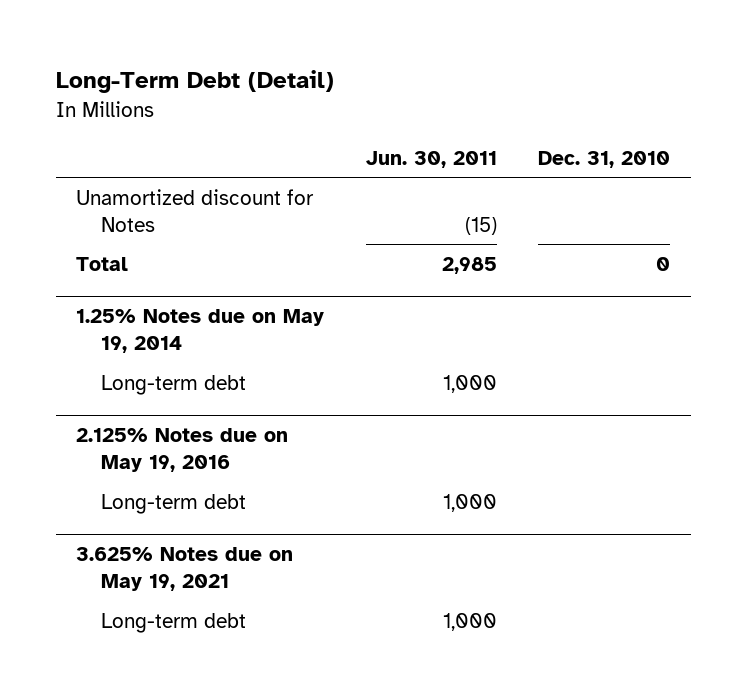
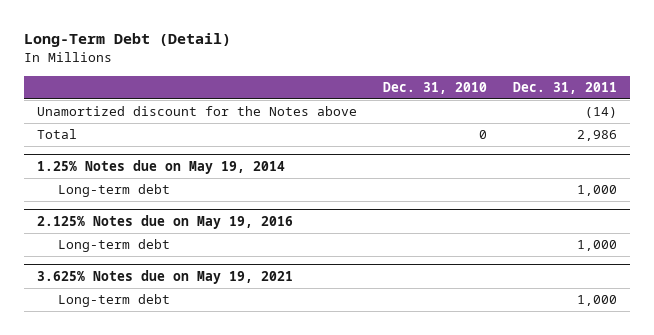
[365,150,497,168] Jun. 30, 2011 -> none
none -> [513,81,618,94] Dec. 31, 2011
[76,188,315,232] Unamortized discount for Notes -> [36,106,357,117] Unamortized discount for the Notes above

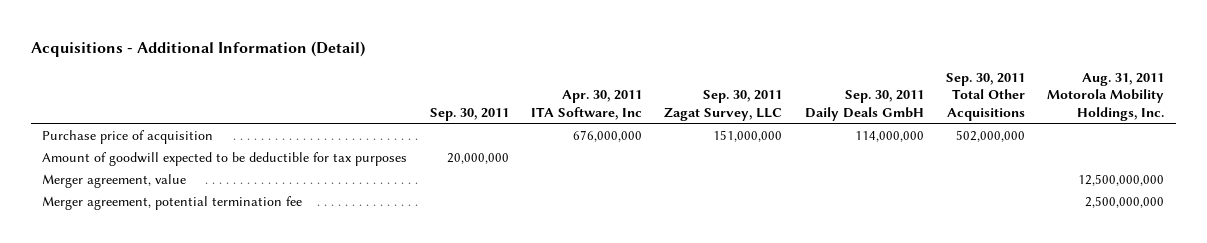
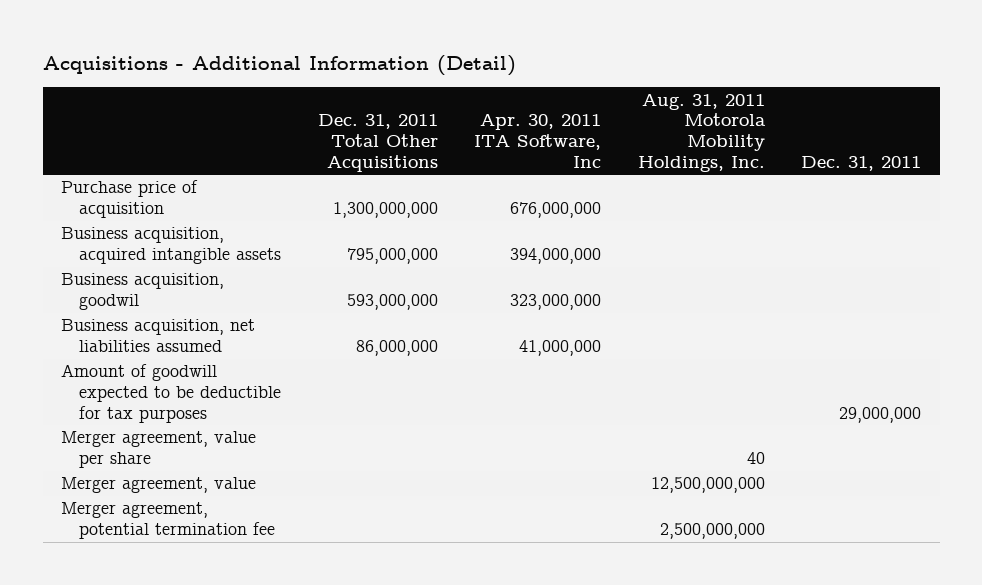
[429,107,509,121] Sep. 30, 2011 -> none
[664,90,783,121] Sep. 30, 2011 Zagat Survey, LLC -> none
[804,90,924,121] Sep. 30, 2011 Daily Deals GmbH -> none
[946,73,1026,121] Sep. 30, 2011 Total Other Acquisitions -> none
none -> [317,114,438,172] Dec. 31, 2011 Total Other Acquisitions
none -> [801,155,922,171] Dec. 31, 2011
none -> [61,227,281,265] Business acquisition, acquired intangible assets
none -> [61,273,225,311] Business acquisition, goodwil
none -> [61,319,256,353] Business acquisition, net liabilities assumed
none -> [61,431,257,469] Merger agreement, value per share

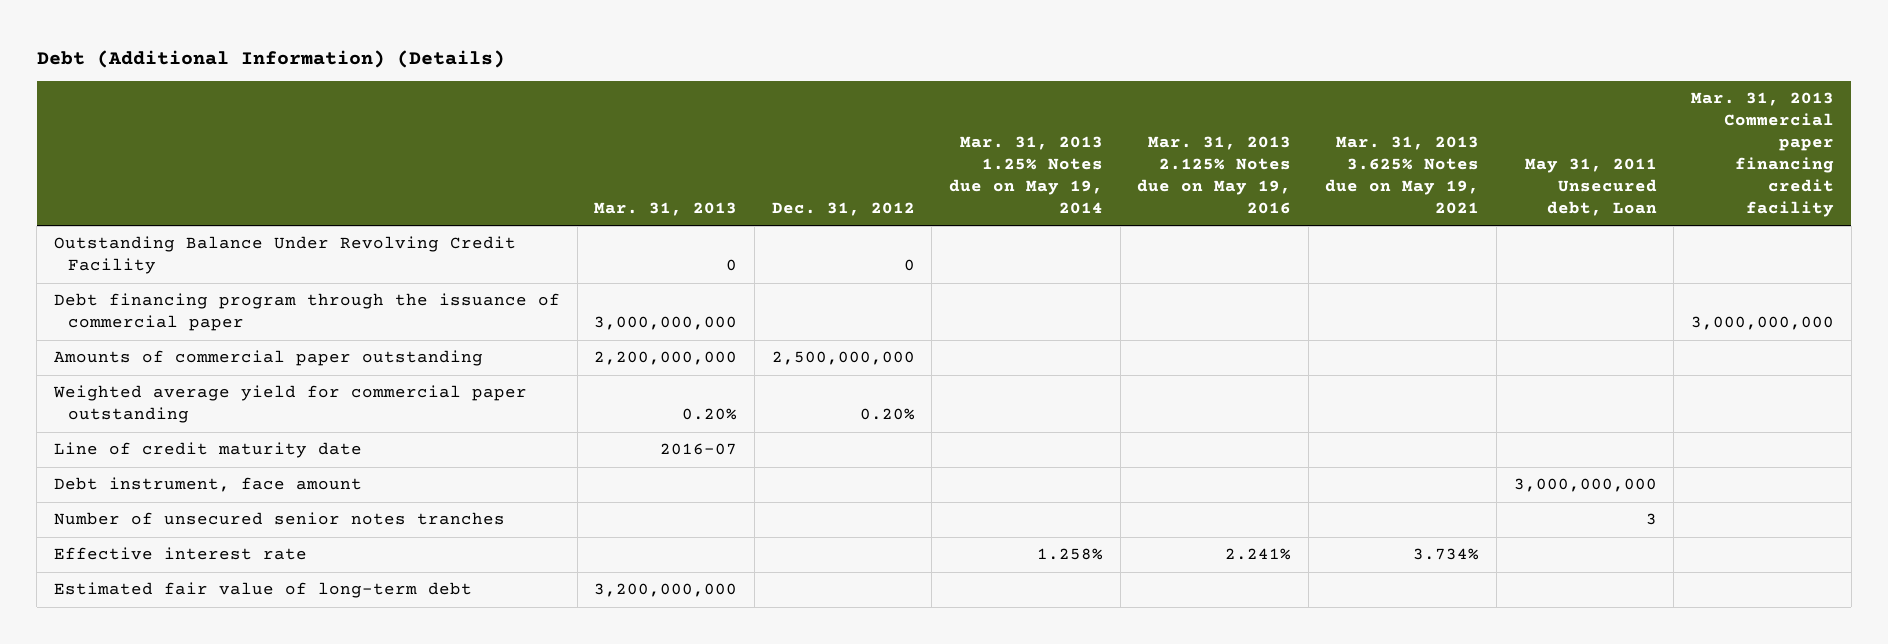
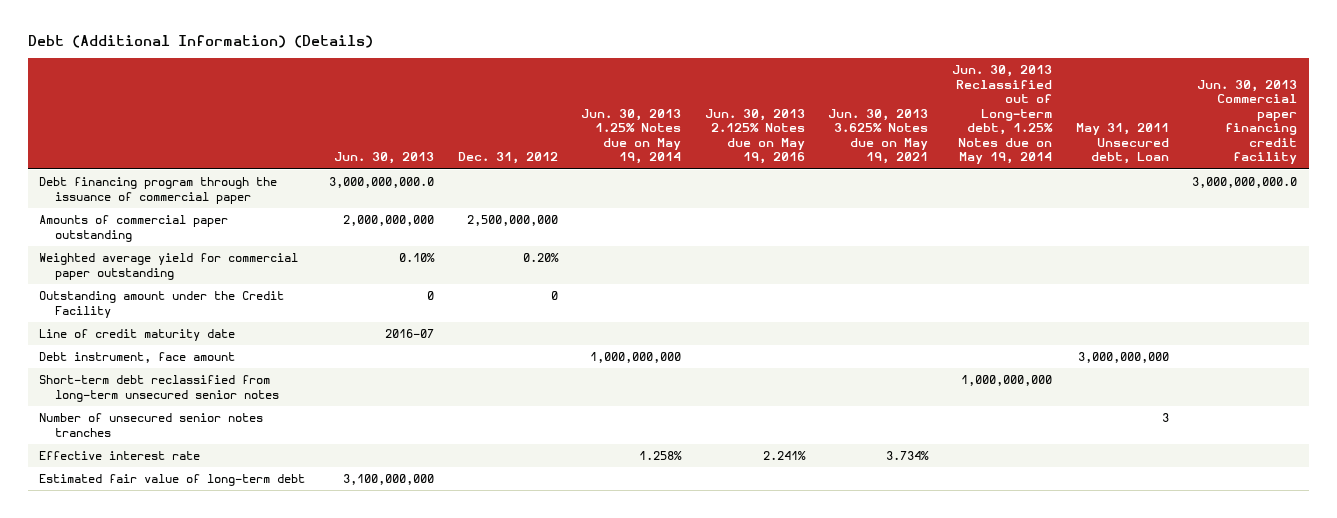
[594,201,738,216] Mar. 31, 2013 -> none
[948,136,1103,214] Mar. 31, 2013 1.25% Notes due on May 19, 2014 -> none
[1137,136,1292,214] Mar. 31, 2013 2.125% Notes due on May 19, 2016 -> none
[1325,136,1480,214] Mar. 31, 2013 3.625% Notes due on May 19, 2021 -> none
[1691,92,1835,217] Mar. 31, 2013 Commercial paper financing credit facility -> none
none -> [333,152,434,165] Jun. 30, 2013
none -> [581,108,682,165] Jun. 30, 2013 1.25% Notes due on May 19, 2014
none -> [704,108,805,165] Jun. 30, 2013 2.125% Notes due on May 19, 2016
none -> [828,108,929,165] Jun. 30, 2013 3.625% Notes due on May 19, 2021
none -> [951,64,1053,165] Jun. 30, 2013 Reclassified out of Long-term debt, 1.25% Notes due on May 19, 2014
none -> [1197,79,1298,165] Jun. 30, 2013 Commercial paper financing credit facility
[54,236,517,275] Outstanding Balance Under Revolving Credit Facility -> none
none -> [39,291,285,318] Outstanding amount under the Credit Facility
none -> [39,375,280,402] Short-term debt reclassified from long-term unsecured senior notes

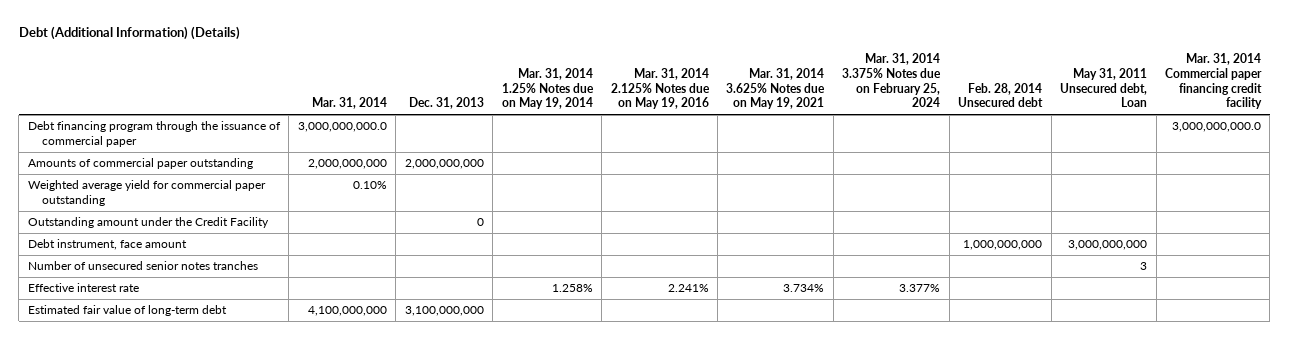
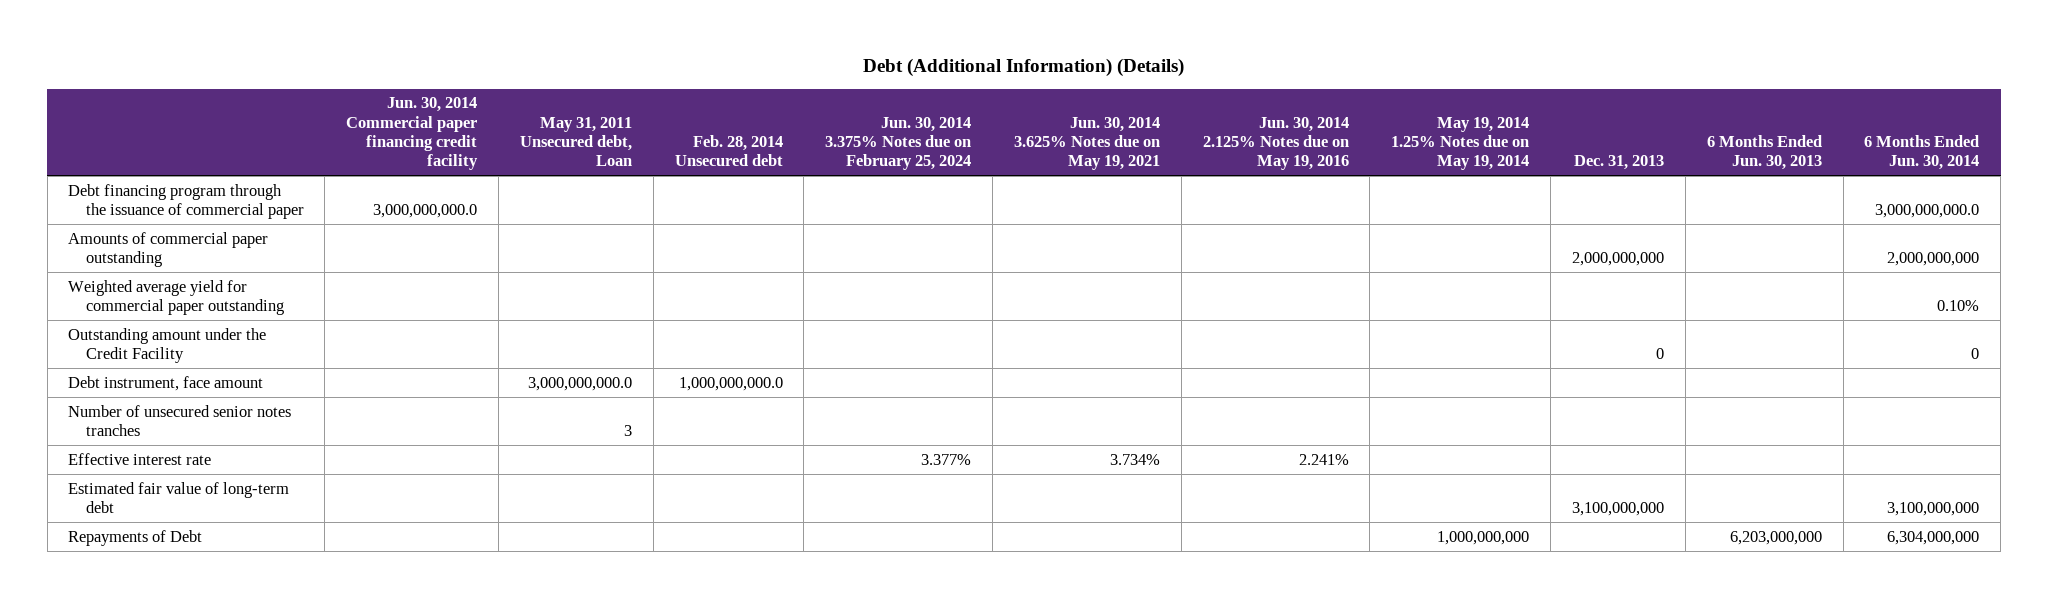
[311,97,387,110] Mar. 31, 2014 -> none
[501,67,594,110] Mar. 31, 2014 1.25% Notes due on May 19, 2014 -> none
[610,67,710,110] Mar. 31, 2014 2.125% Notes due on May 19, 2016 -> none
[726,67,826,110] Mar. 31, 2014 3.625% Notes due on May 19, 2021 -> none
[842,53,942,108] Mar. 31, 2014 3.375% Notes due on February 25, 2024 -> none
[1165,53,1263,110] Mar. 31, 2014 Commercial paper financing credit facility -> none
none -> [346,97,479,171] Jun. 30, 2014 Commercial paper financing credit facility
none -> [825,116,972,171] Jun. 30, 2014 3.375% Notes due on February 25, 2024
none -> [1013,116,1160,171] Jun. 30, 2014 3.625% Notes due on May 19, 2021
none -> [1202,116,1349,171] Jun. 30, 2014 2.125% Notes due on May 19, 2016
none -> [1391,116,1530,171] May 19, 2014 1.25% Notes due on May 19, 2014
none -> [1706,135,1822,171] 6 Months Ended Jun. 30, 2013
none -> [1864,135,1980,171] 6 Months Ended Jun. 30, 2014
[963,240,1043,251] 1,000,000,000 -> [678,376,783,391] 1,000,000,000.0
[1068,240,1148,251] 3,000,000,000 -> [527,376,632,391] 3,000,000,000.0
none -> [68,529,203,546] Repayments of Debt

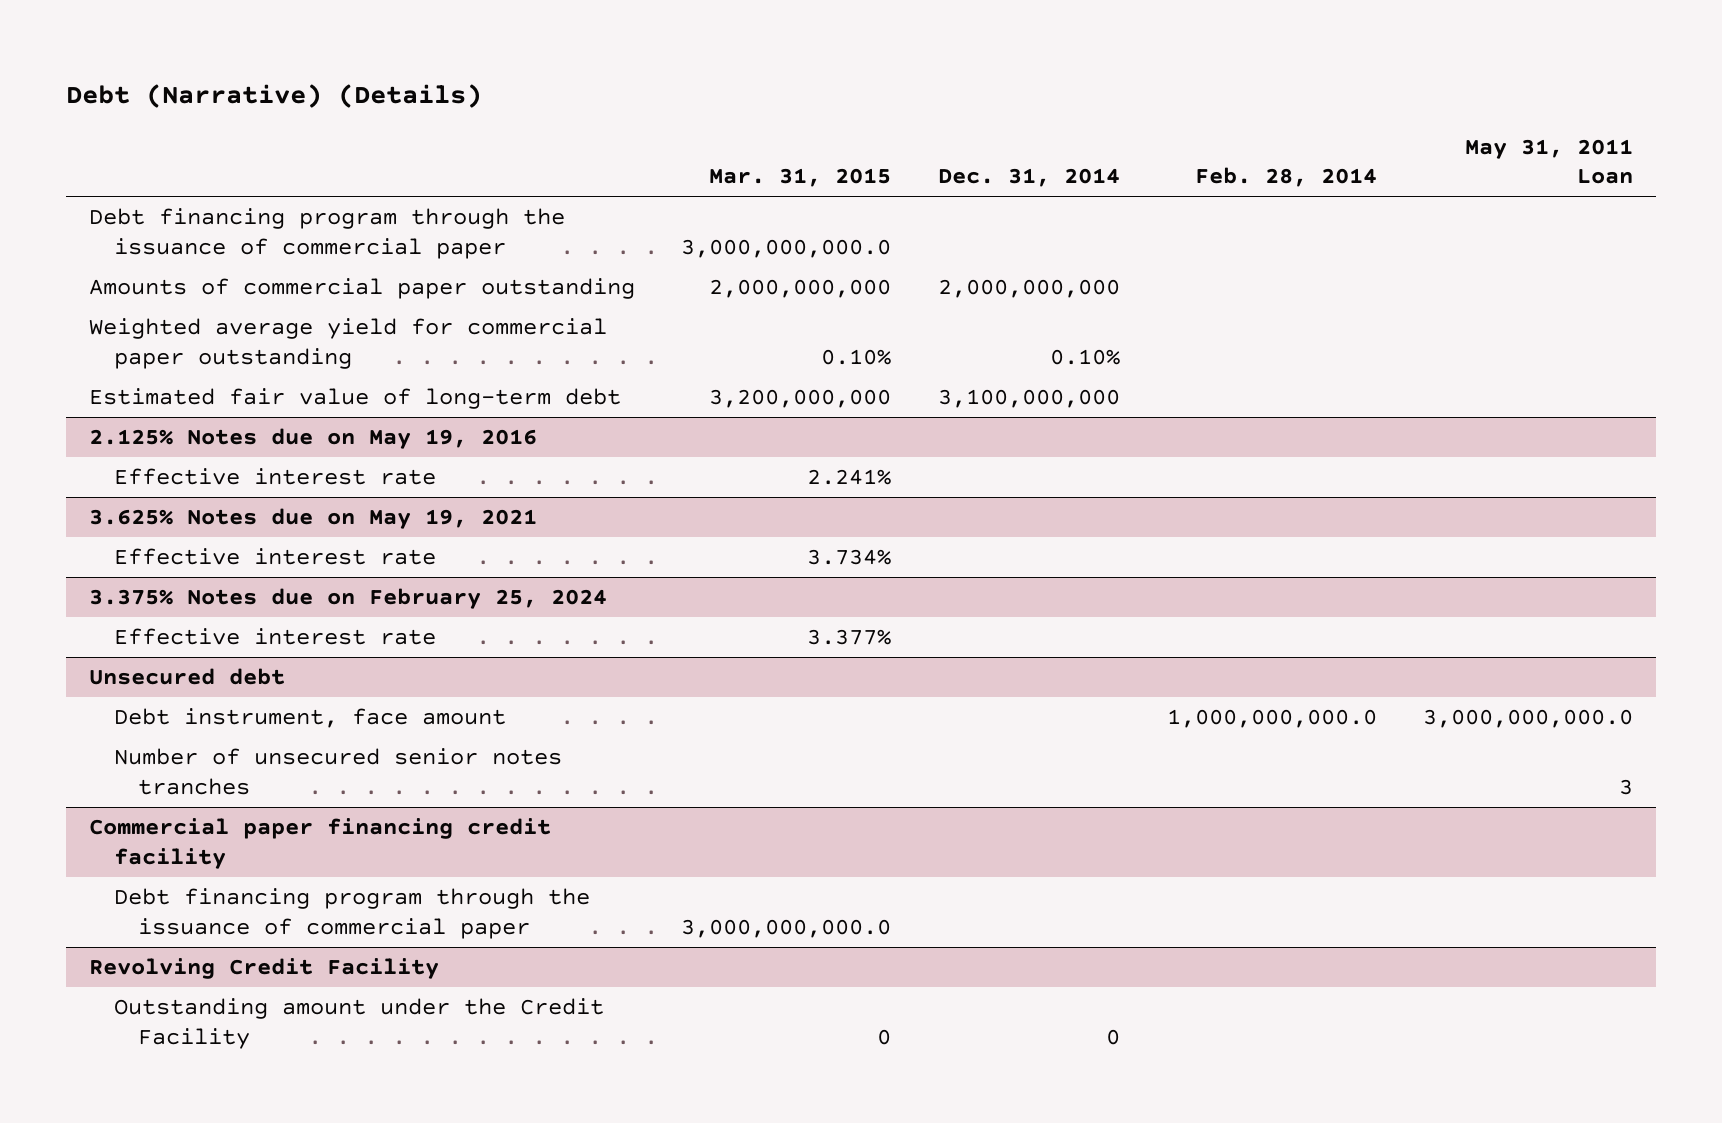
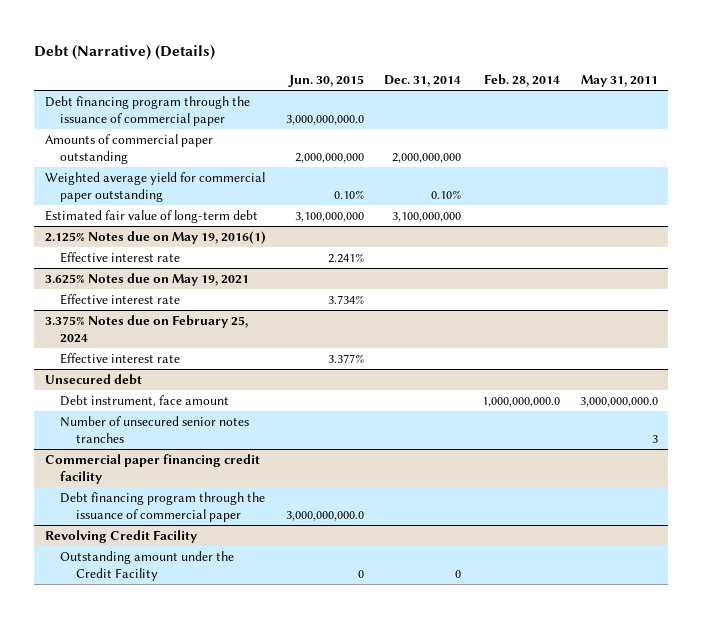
[709,168,892,188] Mar. 31, 2015 -> none
[1465,138,1634,185] May 31, 2011 Loan -> none
none -> [287,75,364,88] Jun. 30, 2015
none -> [581,75,659,88] May 31, 2011
[88,428,537,450] 2.125% Notes due on May 19, 2016 -> [44,230,266,244] 2.125% Notes due on May 19, 2016(1)

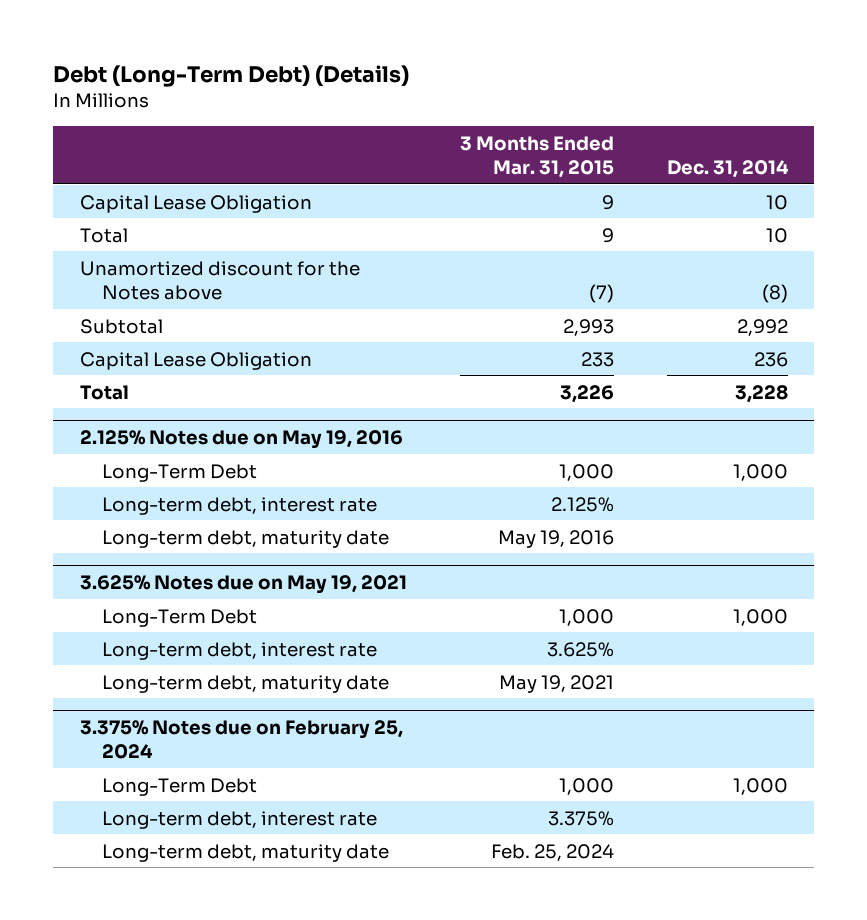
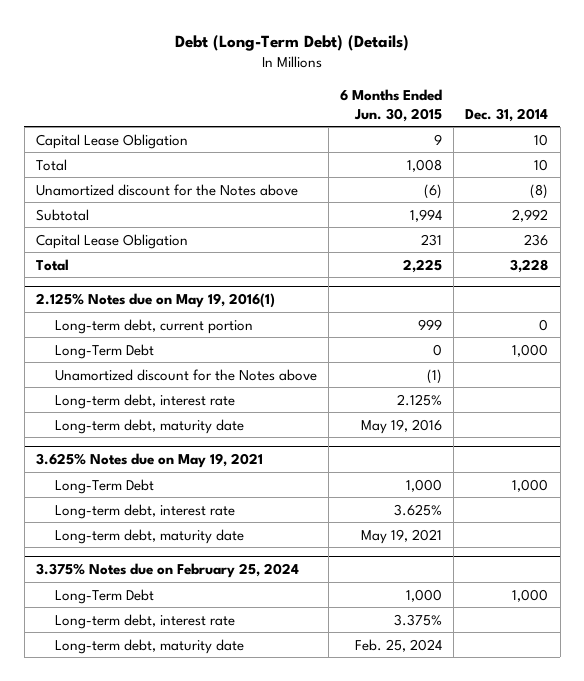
[459,135,614,179] 3 Months Ended Mar. 31, 2015 -> none
none -> [340,88,443,122] 6 Months Ended Jun. 30, 2015
[79,429,403,449] 2.125% Notes due on May 19, 2016 -> [35,293,275,309] 2.125% Notes due on May 19, 2016(1)
none -> [54,318,253,334] Long-term debt, current portion
none -> [54,368,317,381] Unamortized discount for the Notes above

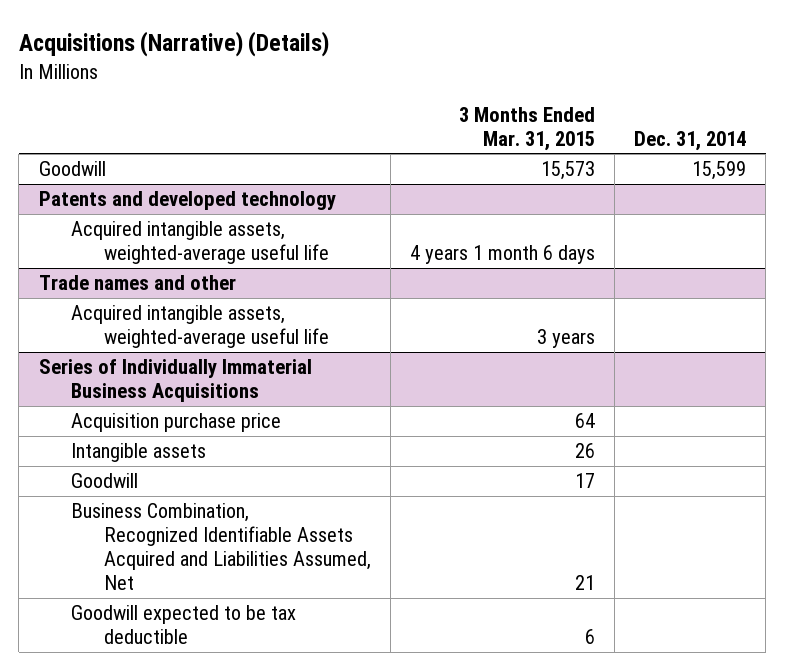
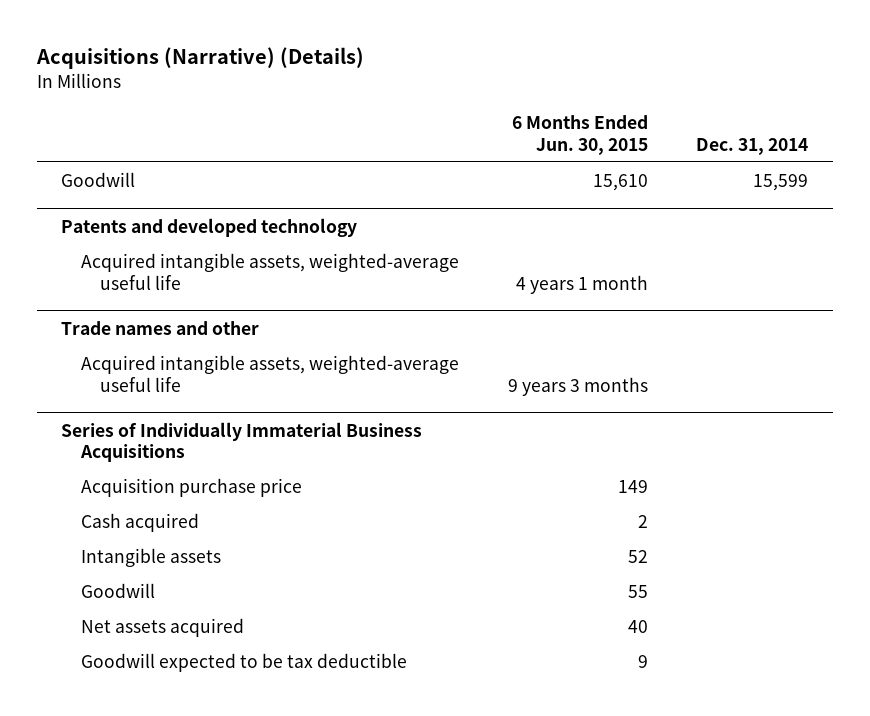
[459,106,596,151] 3 Months Ended Mar. 31, 2015 -> none
none -> [511,114,648,155] 6 Months Ended Jun. 30, 2015
none -> [80,512,199,532] Cash acquired
[71,503,371,591] Business Combination, Recognized Identifiable Assets Acquired and Liabilities Assumed, Net -> [80,617,244,637] Net assets acquired

